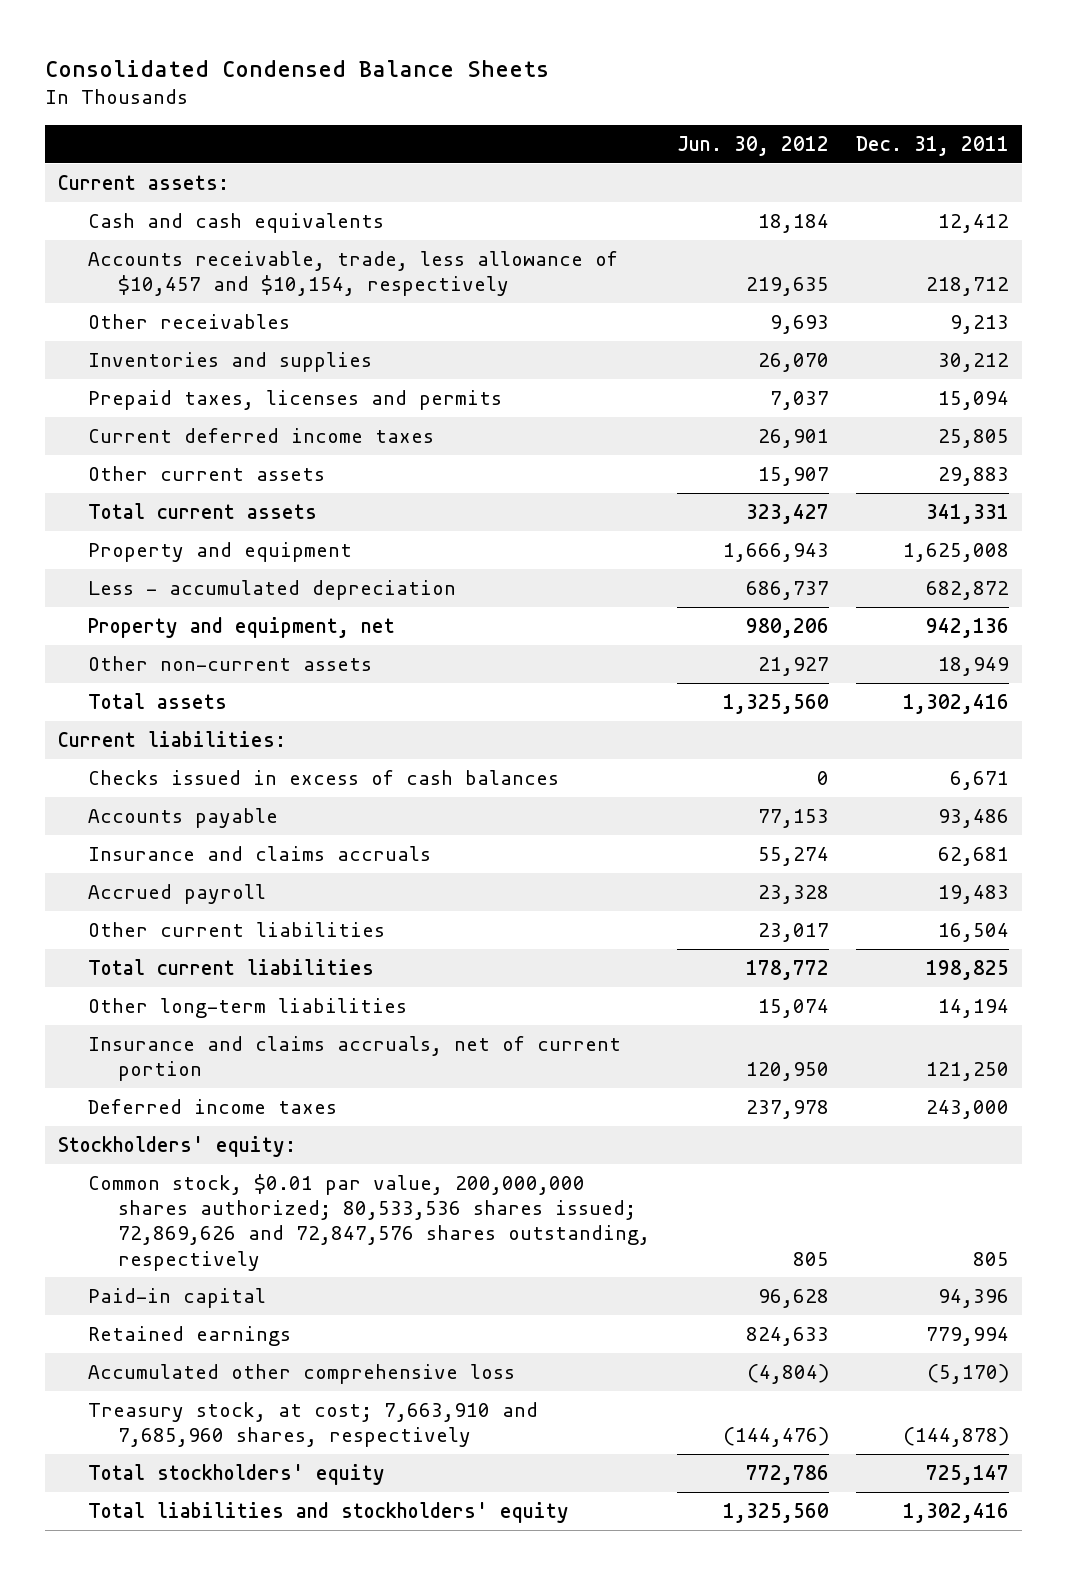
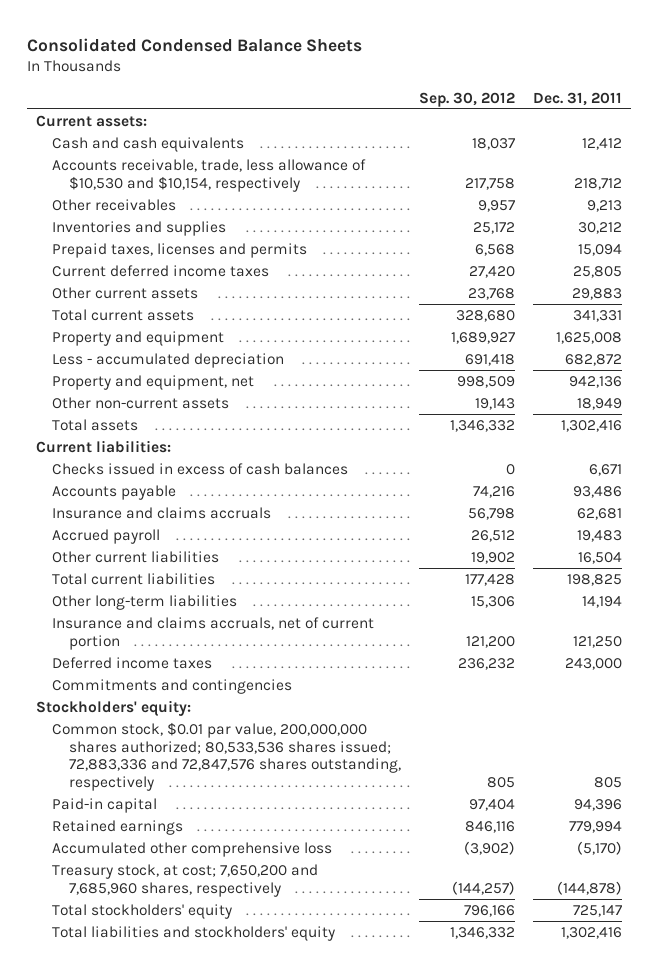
[677,135,830,156] Jun. 30, 2012 -> none
none -> [419,91,516,107] Sep. 30, 2012
[88,251,619,297] Accounts receivable, trade, less allowance of $10,457 and $10,154, respectively -> [52,158,367,192] Accounts receivable, trade, less allowance of $10,530 and $10,154, respectively
none -> [52,678,293,694] Commitments and contingencies
[88,1174,651,1271] Common stock, $0.01 par value, 200,000,000 shares authorized; 80,533,536 shares issued; 72,869,626 and 72,847,576 shares outstanding, respectively -> [52,721,402,792] Common stock, $0.01 par value, 200,000,000 shares authorized; 80,533,536 shares issued; 72,883,336 and 72,847,576 shares outstanding, respectively
[88,1402,539,1448] Treasury stock, at cost; 7,663,910 and 7,685,960 shares, respectively -> [52,863,319,897] Treasury stock, at cost; 7,650,200 and 7,685,960 shares, respectively

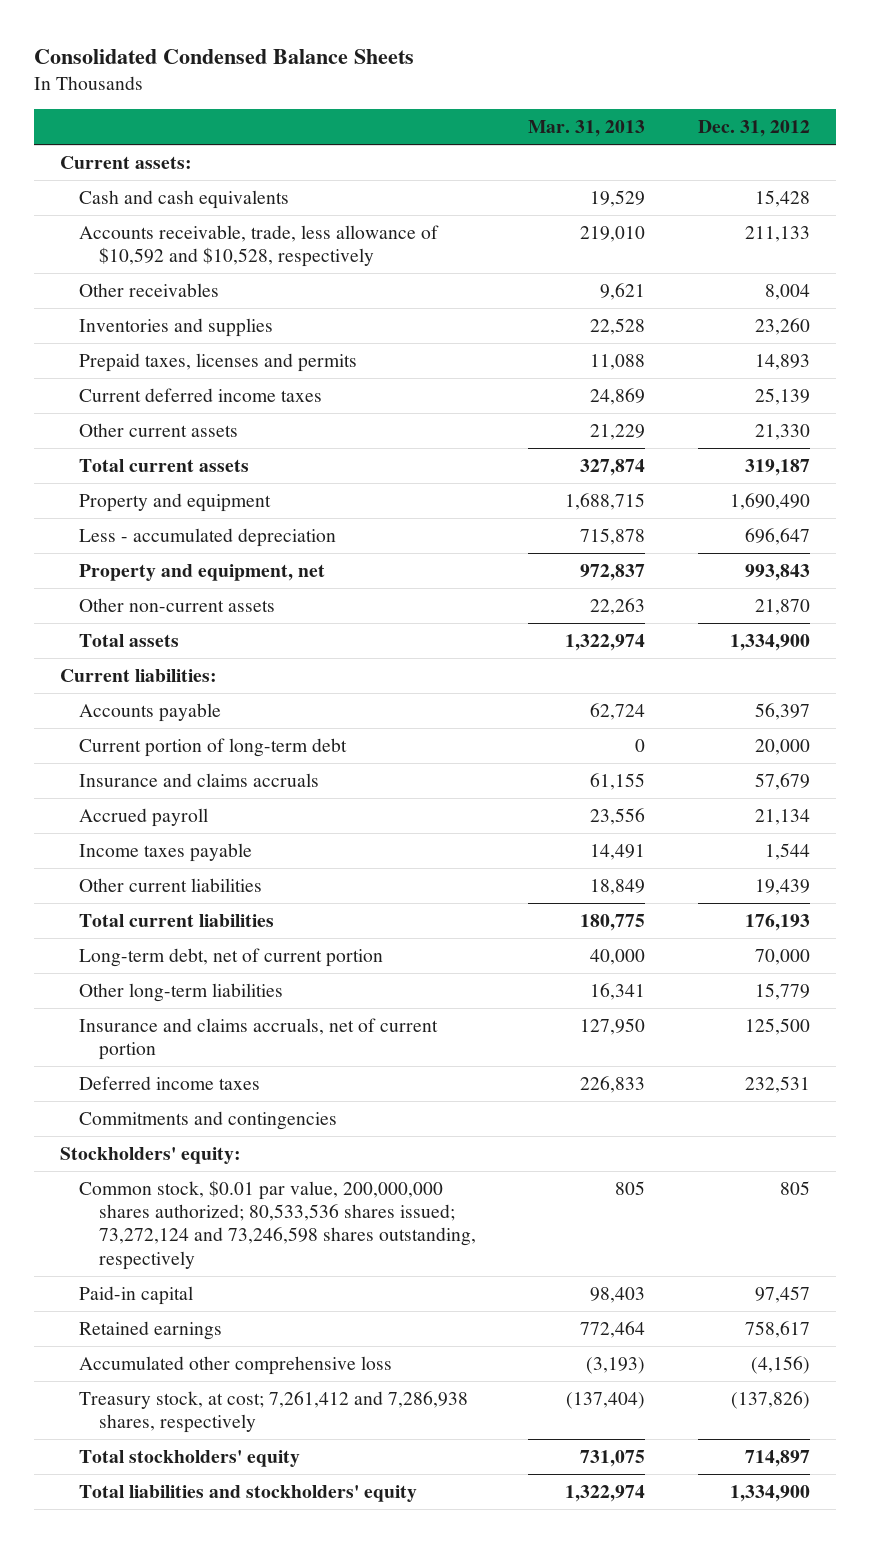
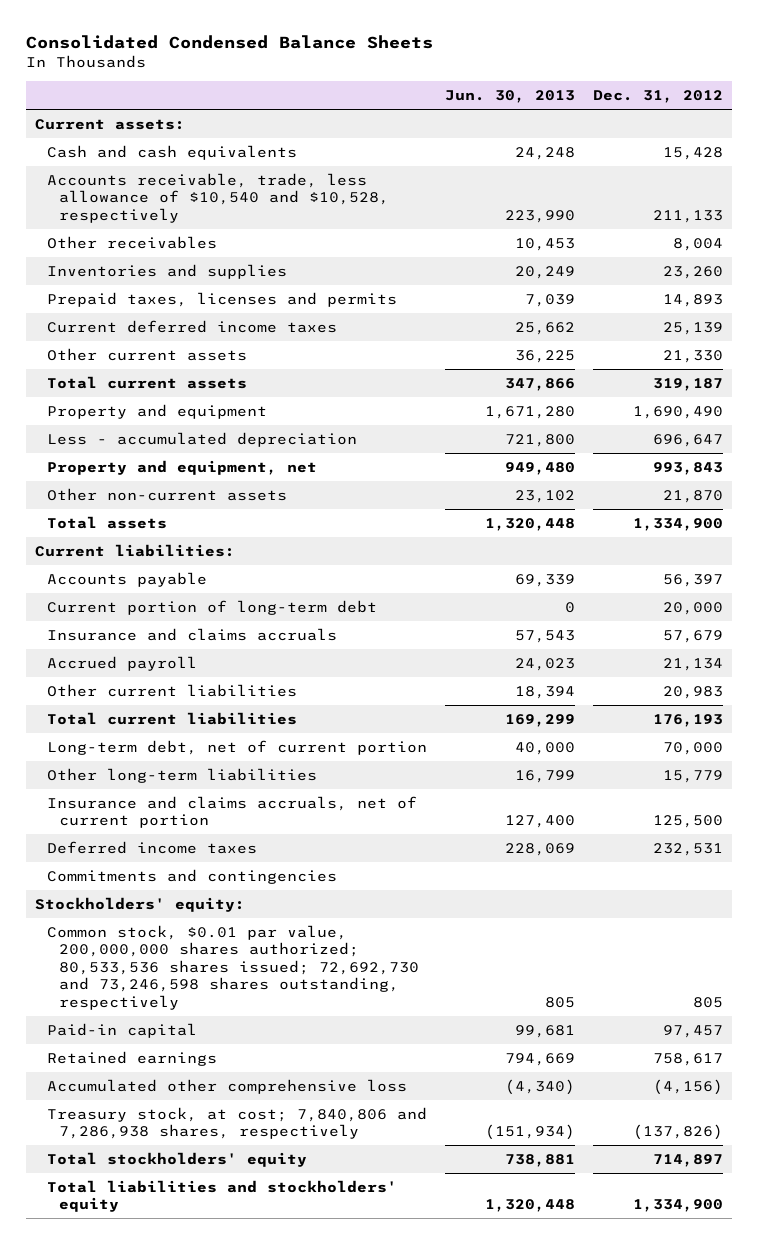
[528,119,646,137] Mar. 31, 2013 -> none
none -> [444,89,575,103] Jun. 30, 2013
[79,224,440,268] Accounts receivable, trade, less allowance of $10,592 and $10,528, respectively -> [47,172,390,223] Accounts receivable, trade, less allowance of $10,540 and $10,528, respectively
[79,842,253,862] Income taxes payable -> none
[754,878,810,895] 19,439 -> [662,685,723,699] 20,983
[79,1179,476,1270] Common stock, $0.01 par value, 200,000,000 shares authorized; 80,533,536 shares issued; 73,272,124 and 73,246,598 shares outstanding, respectively -> [47,924,420,1010] Common stock, $0.01 par value, 200,000,000 shares authorized; 80,533,536 shares issued; 72,692,730 and 73,246,598 shares outstanding, respectively
[79,1390,469,1434] Treasury stock, at cost; 7,261,412 and 7,286,938 shares, respectively -> [47,1106,428,1140] Treasury stock, at cost; 7,840,806 and 7,286,938 shares, respectively

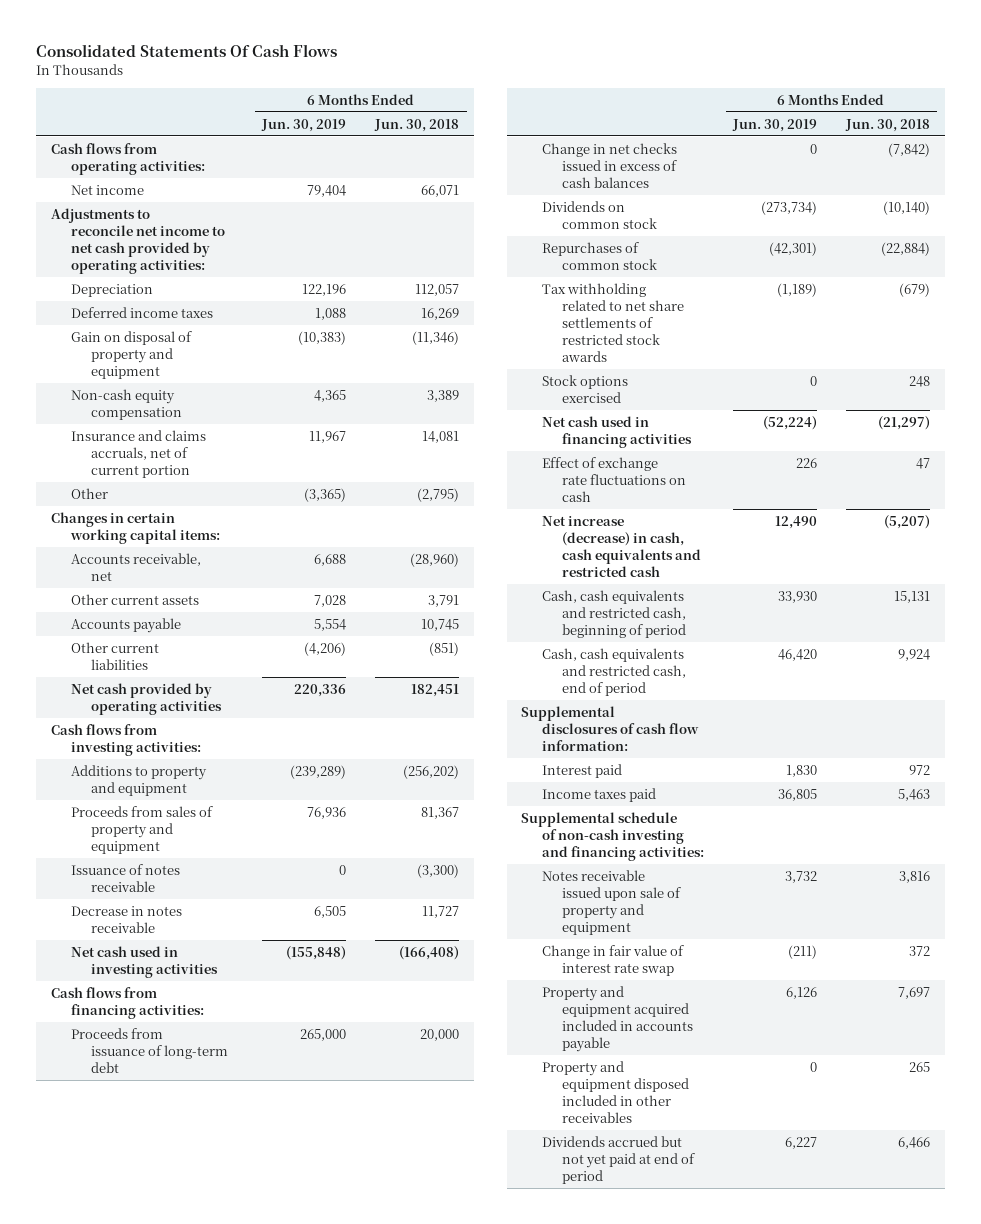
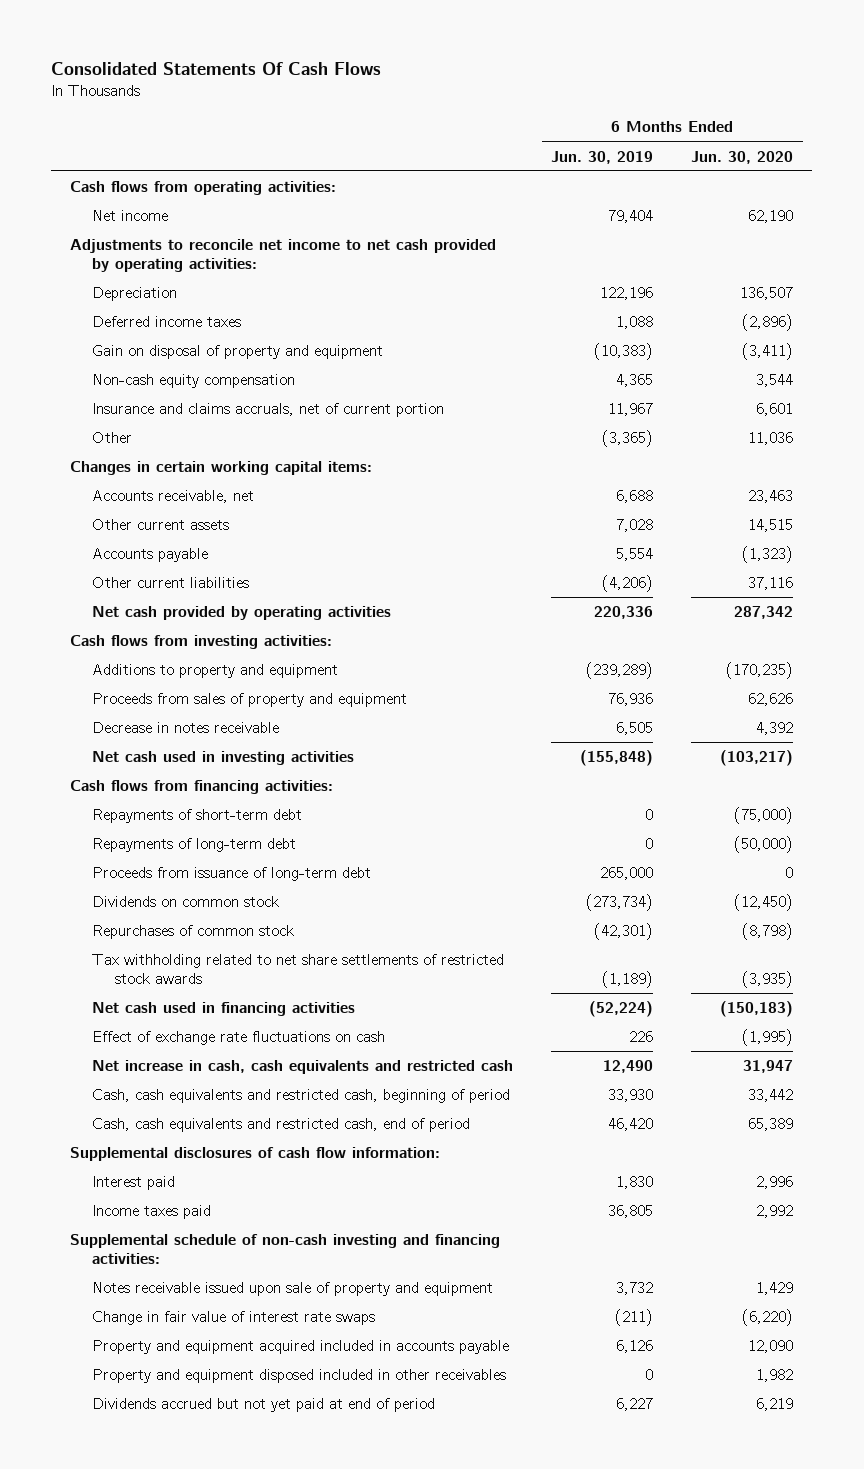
[374,118,460,132] Jun. 30, 2018 -> none
none -> [691,150,794,164] Jun. 30, 2020
[71,863,181,892] Issuance of notes receivable -> none
none -> [92,809,303,824] Repayments of short-term debt
none -> [92,838,297,853] Repayments of long-term debt
[541,142,678,188] Change in net checks issued in excess of cash balances -> none
[541,374,628,403] Stock options exercised -> none
[541,515,702,577] Net increase (decrease) in cash, cash equivalents and restricted cash -> [92,1060,514,1075] Net increase in cash, cash equivalents and restricted cash
[541,944,684,976] Change in fair value of interest rate swap -> [92,1311,376,1326] Change in fair value of interest rate swaps

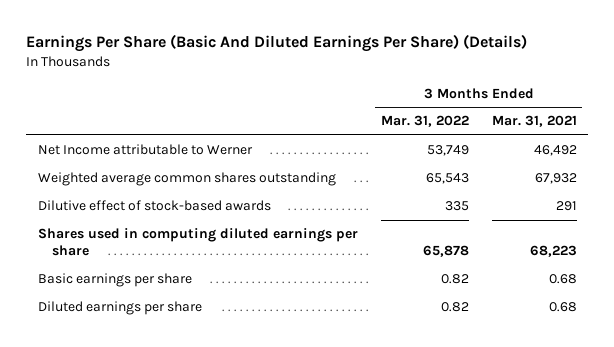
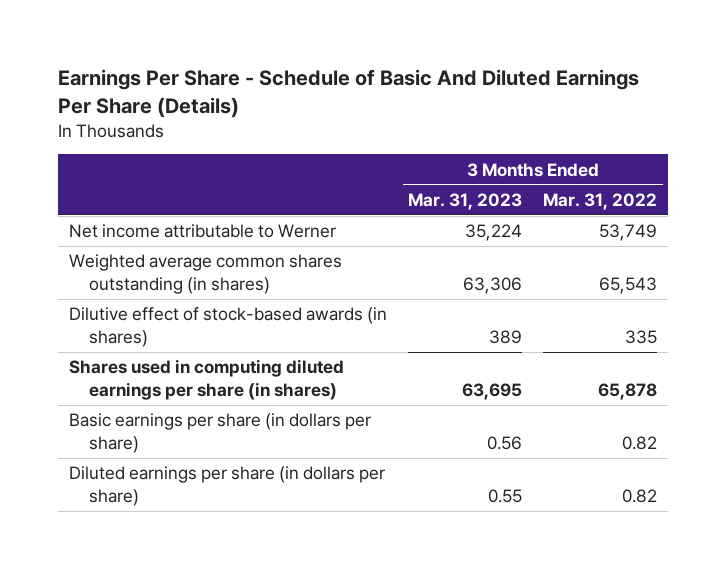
[25,34,527,53] Earnings Per Share (Basic And Diluted Earnings Per Share) (Details) -> [57,69,639,118] Earnings Per Share - Schedule of Basic And Diluted Earnings Per Share (Details)
[491,115,577,128] Mar. 31, 2021 -> none
none -> [407,192,522,210] Mar. 31, 2023
[37,144,253,156] Net Income attributable to Werner -> [68,224,336,239] Net income attributable to Werner
[37,172,336,187] Weighted average common shares outstanding -> [68,254,342,294] Weighted average common shares outstanding (in shares)
[37,200,271,212] Dilutive effect of stock-based awards -> [68,307,387,347] Dilutive effect of stock-based awards (in shares)
[37,228,358,257] Shares used in computing diluted earnings per share -> [68,359,344,400] Shares used in computing diluted earnings per share (in shares)
[37,273,192,288] Basic earnings per share -> [68,413,371,453] Basic earnings per share (in dollars per share)
[37,301,202,316] Diluted earnings per share -> [68,466,385,506] Diluted earnings per share (in dollars per share)

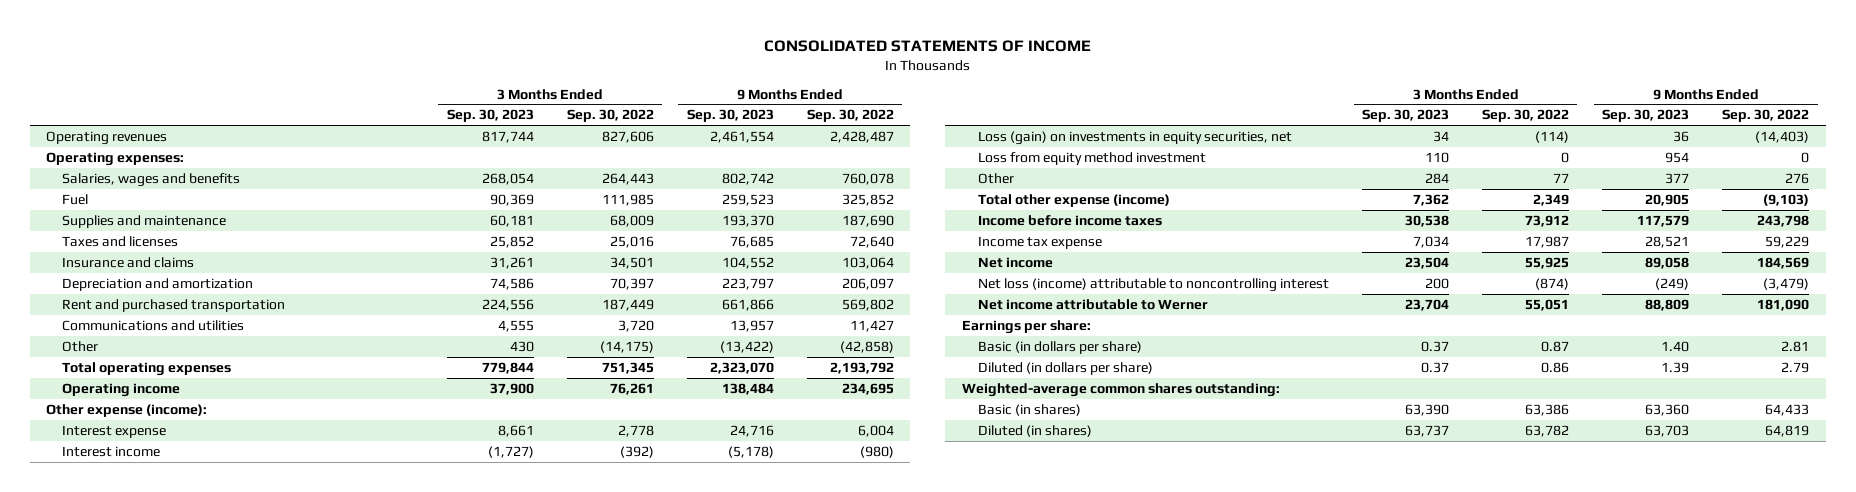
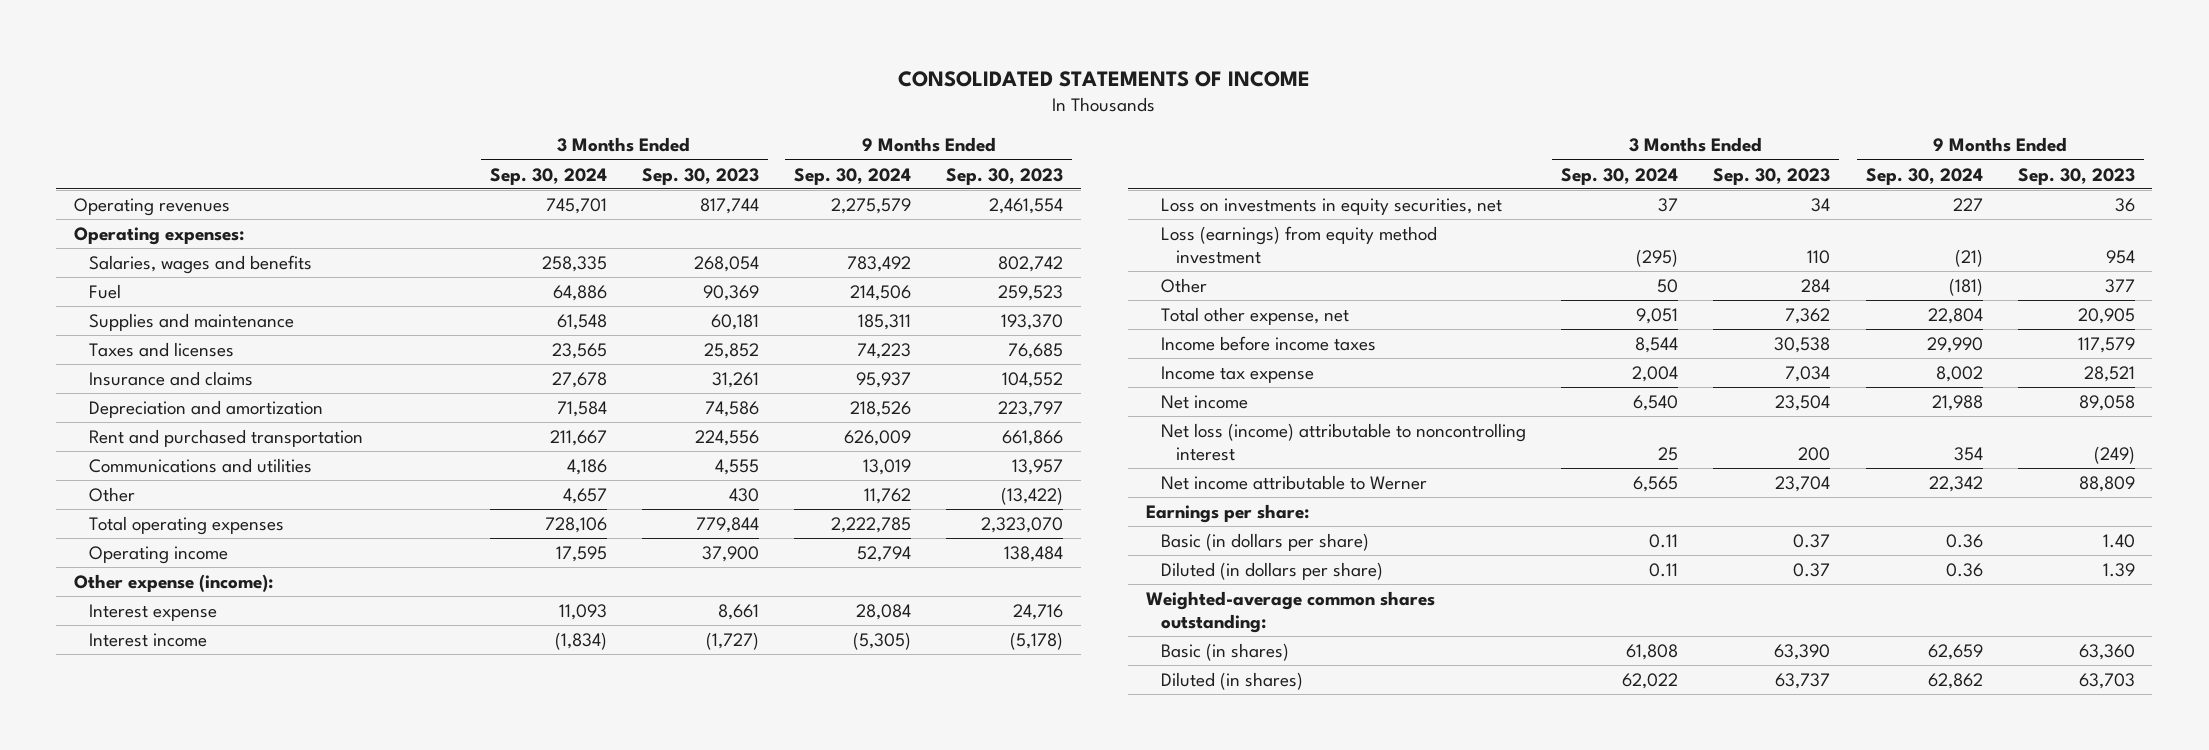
[566,109,654,123] Sep. 30, 2022 -> none
[806,109,894,123] Sep. 30, 2022 -> none
none -> [489,167,607,185] Sep. 30, 2024
none -> [793,167,911,185] Sep. 30, 2024
[977,130,1292,145] Loss (gain) on investments in equity securities, net -> [1161,197,1503,215] Loss on investments in equity securities, net
[977,151,1206,165] Loss from equity method investment -> [1161,225,1438,264] Loss (earnings) from equity method investment
[977,193,1170,207] Total other expense (income) -> [1161,306,1350,325] Total other expense, net

